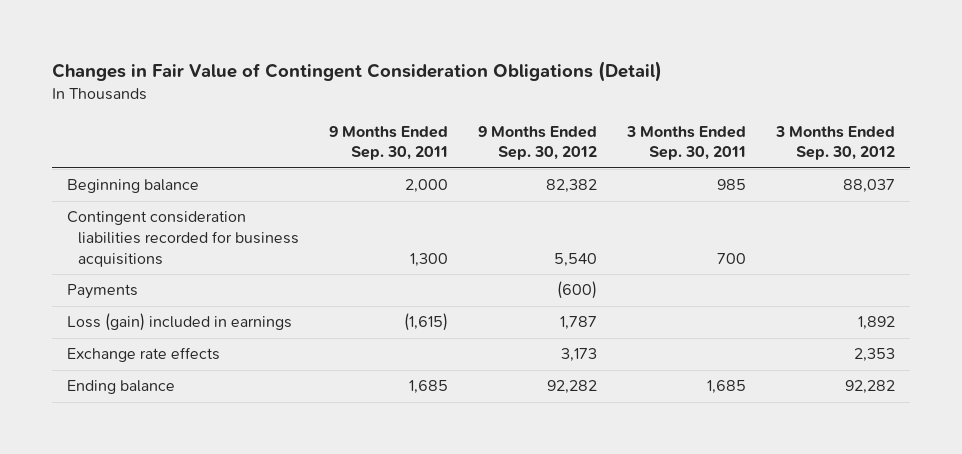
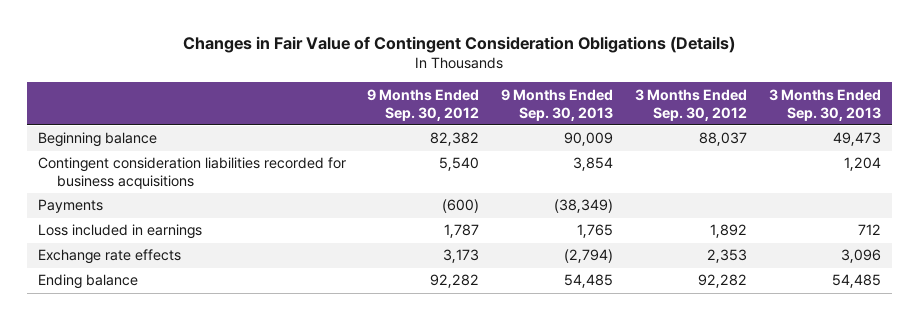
[51,60,662,82] Changes in Fair Value of Contingent Consideration Obligations (Detail) -> [183,35,736,53] Changes in Fair Value of Contingent Consideration Obligations (Details)
[329,125,449,161] 9 Months Ended Sep. 30, 2011 -> none
[625,125,746,161] 3 Months Ended Sep. 30, 2011 -> none
none -> [501,88,614,121] 9 Months Ended Sep. 30, 2013
none -> [769,88,882,121] 3 Months Ended Sep. 30, 2013
[66,313,292,332] Loss (gain) included in earnings -> [37,224,202,240] Loss included in earnings

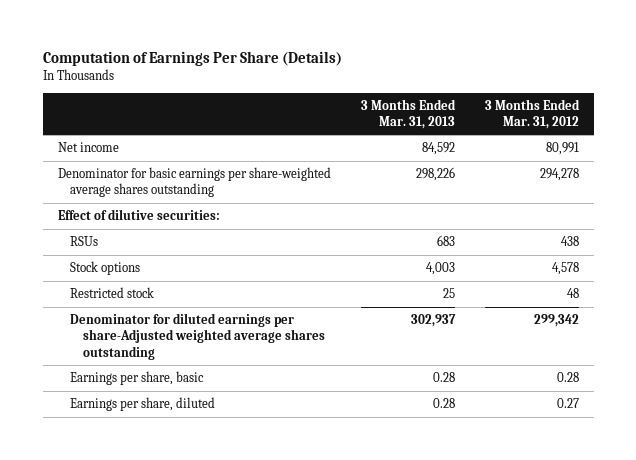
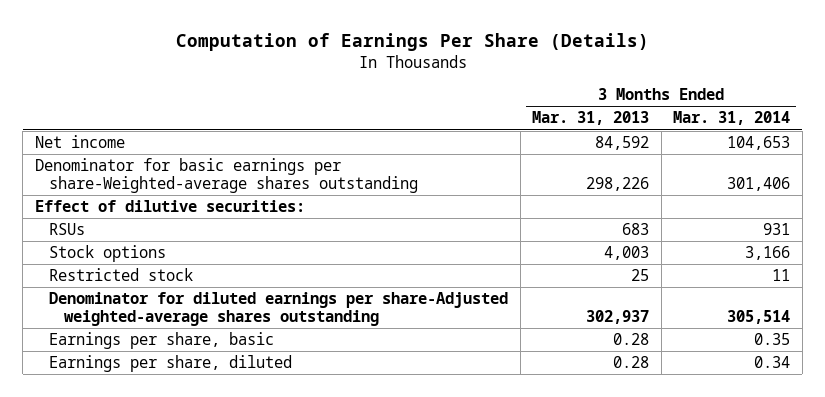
[484,98,580,129] 3 Months Ended Mar. 31, 2012 -> none
none -> [673,111,791,126] Mar. 31, 2014
[57,167,331,198] Denominator for basic earnings per share-weighted average shares outstanding -> [34,158,419,194] Denominator for basic earnings per share-Weighted-average shares outstanding
[70,313,325,360] Denominator for diluted earnings per share-Adjusted weighted average shares outstanding -> [49,292,509,327] Denominator for diluted earnings per share-Adjusted weighted-average shares outstanding

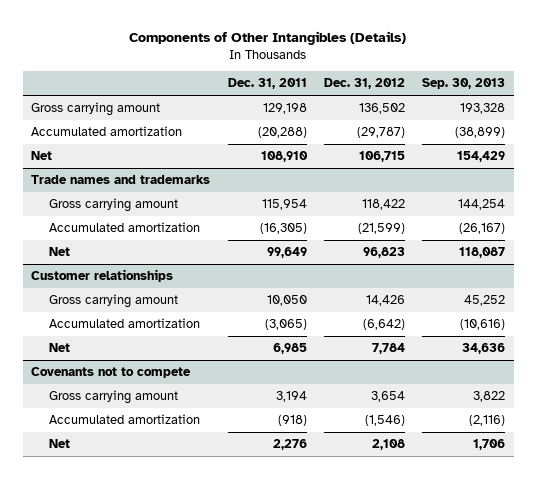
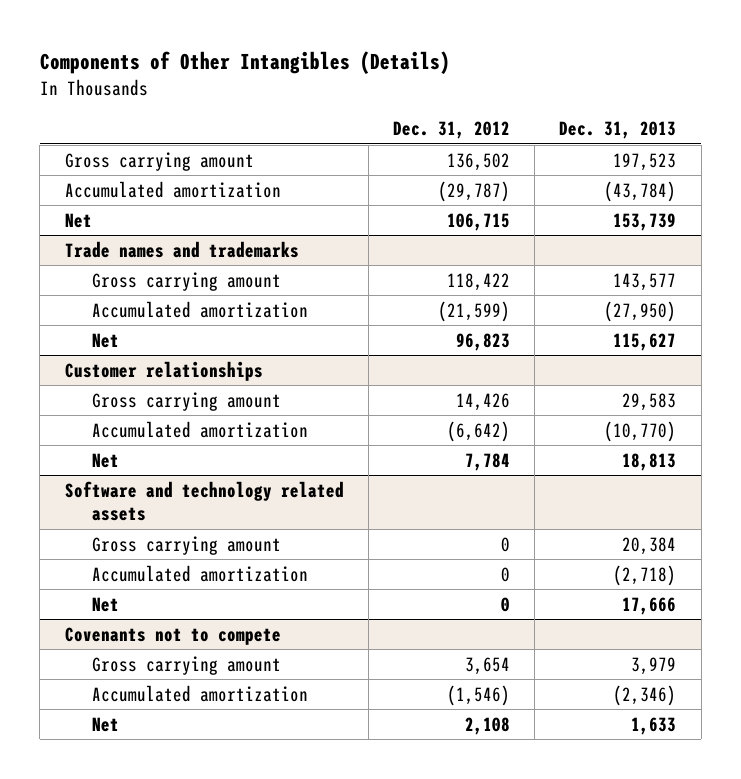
[227,78,307,90] Dec. 31, 2011 -> none
[422,78,506,90] Sep. 30, 2013 -> none
none -> [559,121,677,140] Dec. 31, 2013
none -> [64,480,344,522] Software and technology related assets
none -> [91,535,281,555] Gross carrying amount
none -> [91,564,308,582] Accumulated amortization
none -> [91,596,119,612] Net

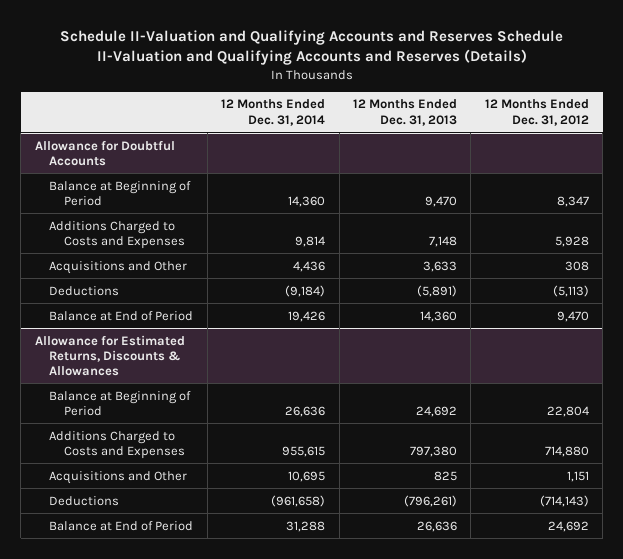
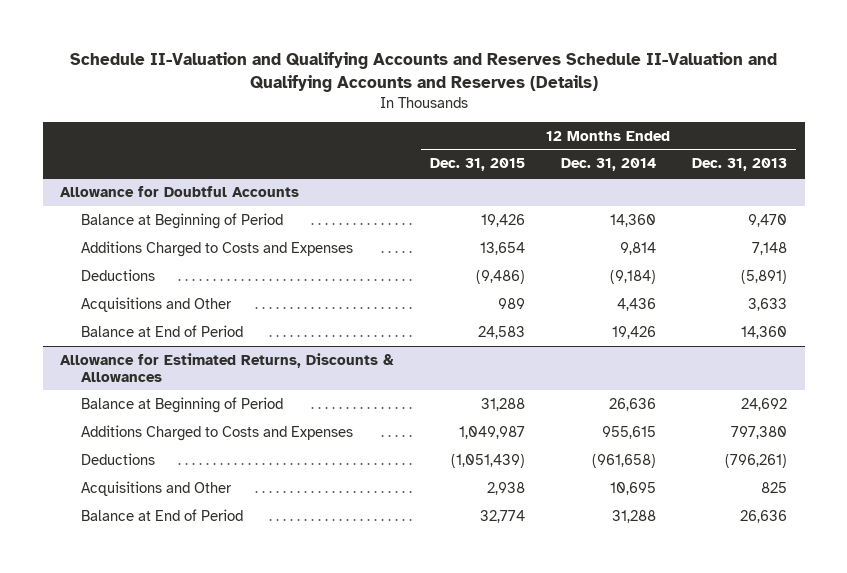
[484,99,589,126] 12 Months Ended Dec. 31, 2012 -> none
none -> [430,158,526,172] Dec. 31, 2015
[49,260,188,274] Acquisitions and Other -> [80,296,232,312] Acquisitions and Other
[49,470,188,484] Acquisitions and Other -> [80,480,232,496] Acquisitions and Other

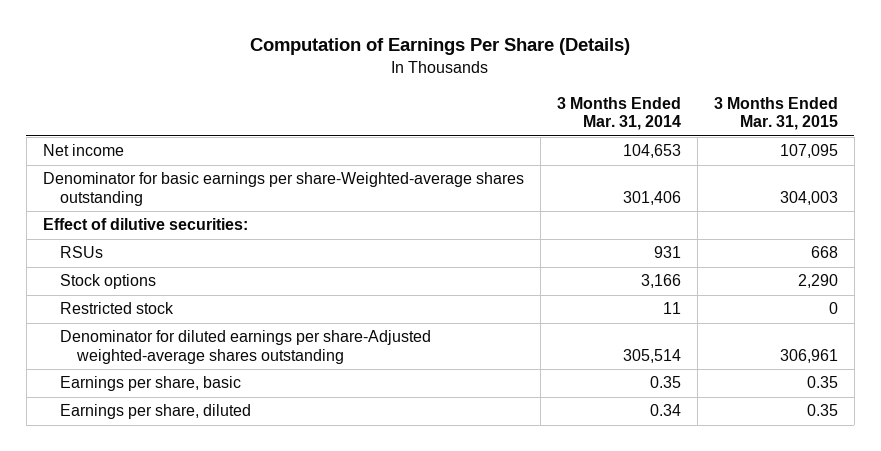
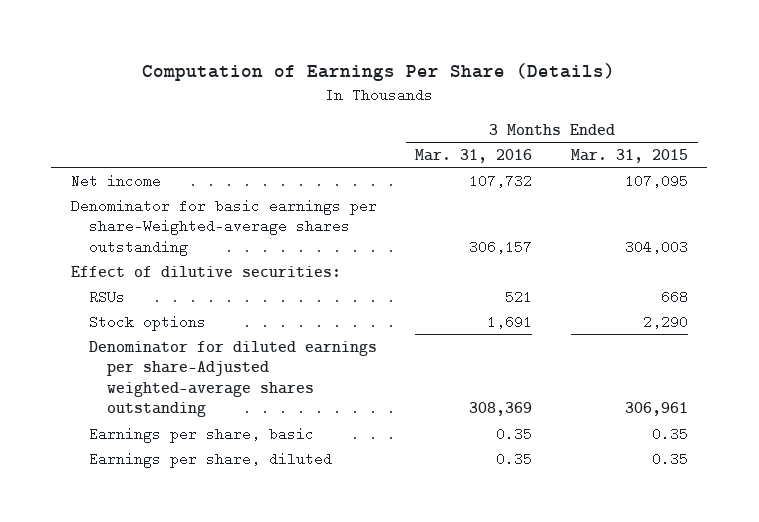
[556,96,681,131] 3 Months Ended Mar. 31, 2014 -> none
none -> [415,148,533,163] Mar. 31, 2016
[60,302,175,315] Restricted stock -> none

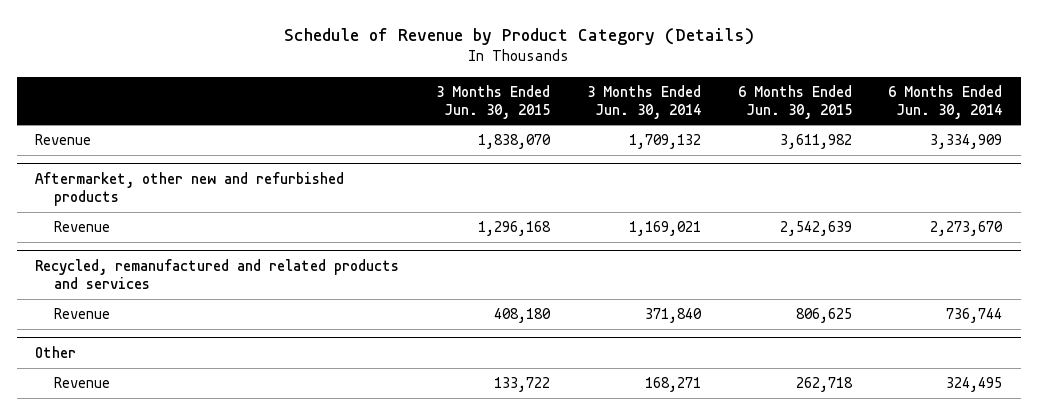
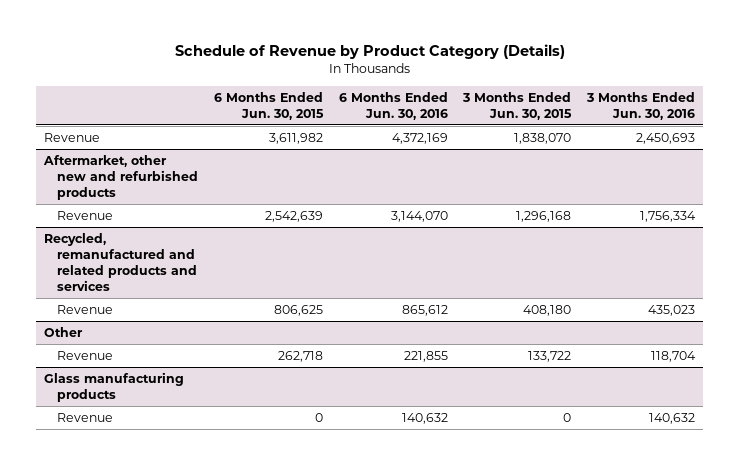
[586,84,701,119] 3 Months Ended Jun. 30, 2014 -> none
[888,84,1003,119] 6 Months Ended Jun. 30, 2014 -> none
none -> [338,91,448,120] 6 Months Ended Jun. 30, 2016
none -> [586,91,696,120] 3 Months Ended Jun. 30, 2016
none -> [44,371,185,402] Glass manufacturing products
none -> [57,412,114,422] Revenue

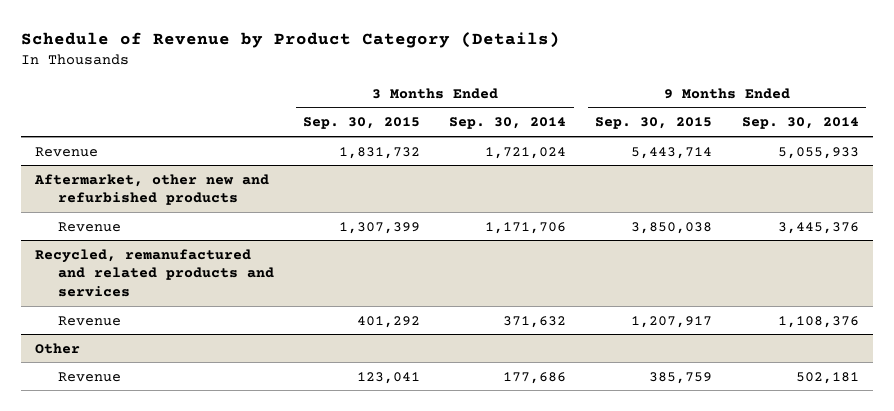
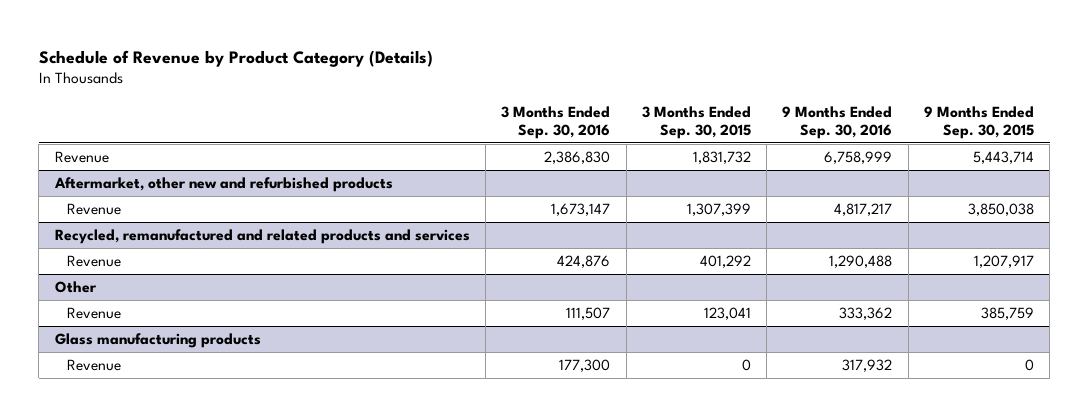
[449,117,567,130] Sep. 30, 2014 -> none
[741,117,859,130] Sep. 30, 2014 -> none
none -> [501,105,611,139] 3 Months Ended Sep. 30, 2016
none -> [782,105,893,139] 9 Months Ended Sep. 30, 2016
none -> [54,332,261,348] Glass manufacturing products
none -> [66,358,121,371] Revenue

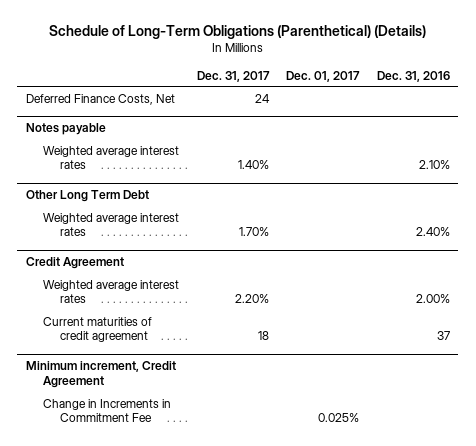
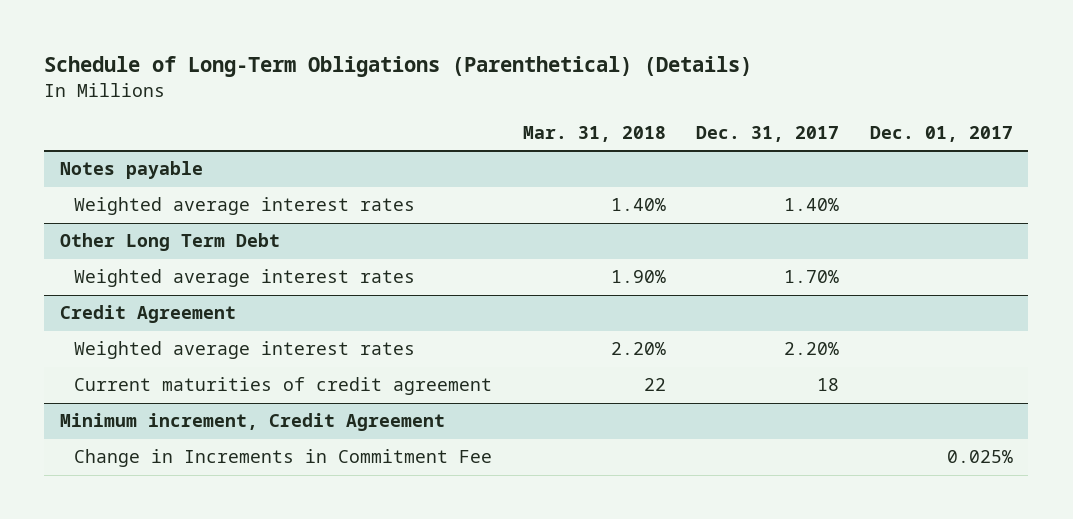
[376,70,450,82] Dec. 31, 2016 -> none
none -> [522,125,666,142] Mar. 31, 2018
[26,93,176,105] Deferred Finance Costs, Net -> none

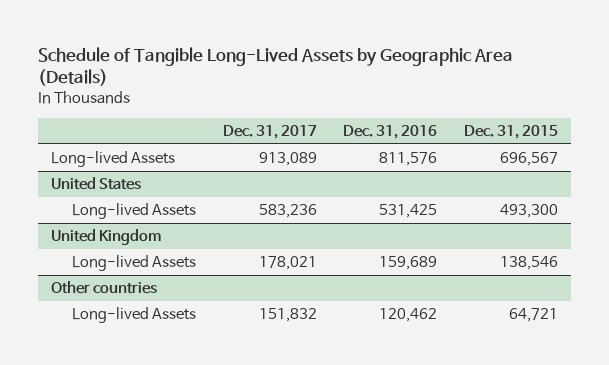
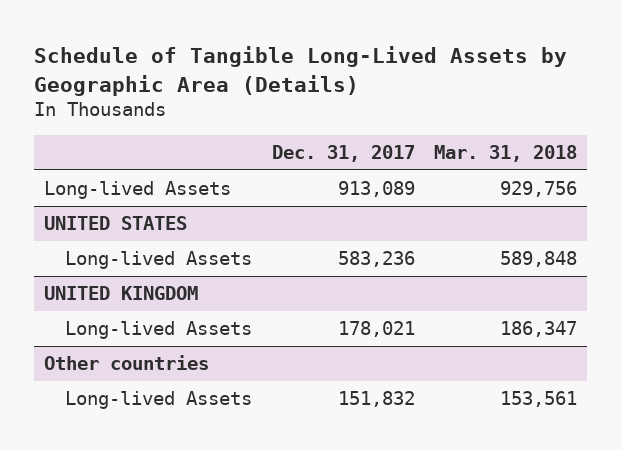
[343,124,438,139] Dec. 31, 2016 -> none
[463,124,558,139] Dec. 31, 2015 -> none
none -> [434,145,578,163] Mar. 31, 2018
[51,177,142,191] United States -> [44,216,188,231] UNITED STATES
[51,229,162,246] United Kingdom -> [44,286,199,301] UNITED KINGDOM

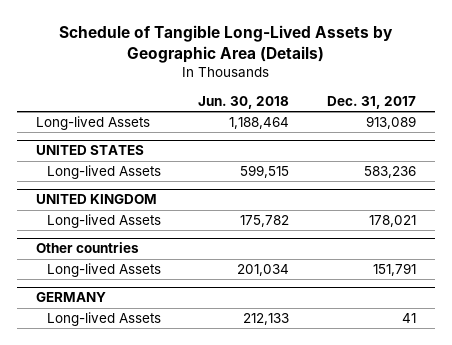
[434,145,578,163] Mar. 31, 2018 -> none
none -> [198,96,290,110] Jun. 30, 2018
[337,391,415,408] 151,832 -> [373,263,417,277] 151,791
none -> [35,292,106,303] GERMANY
none -> [46,312,161,327] Long-lived Assets

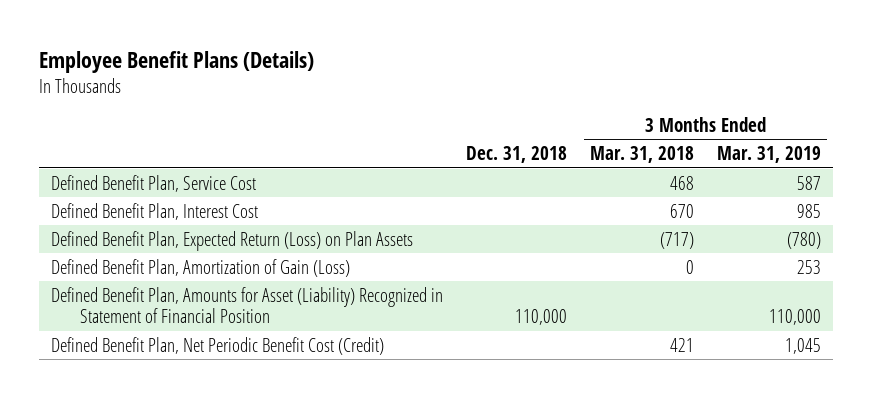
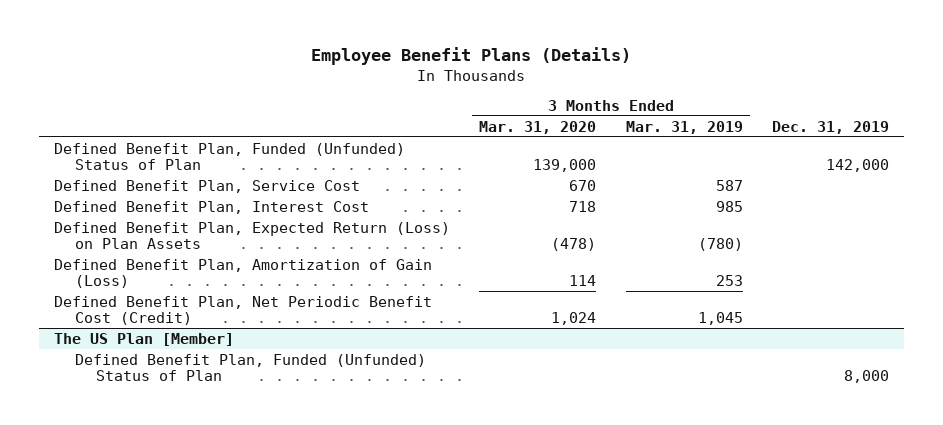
[465,146,567,164] Dec. 31, 2018 -> none
[590,146,695,164] Mar. 31, 2018 -> none
none -> [479,120,597,134] Mar. 31, 2020
none -> [772,120,890,134] Dec. 31, 2019
none -> [53,142,405,171] Defined Benefit Plan, Funded (Unfunded) Status of Plan
[50,286,443,324] Defined Benefit Plan, Amounts for Asset (Liability) Recognized in Statement of Financial Position -> none
none -> [53,332,234,346] The US Plan [Member]
none -> [74,353,426,382] Defined Benefit Plan, Funded (Unfunded) Status of Plan

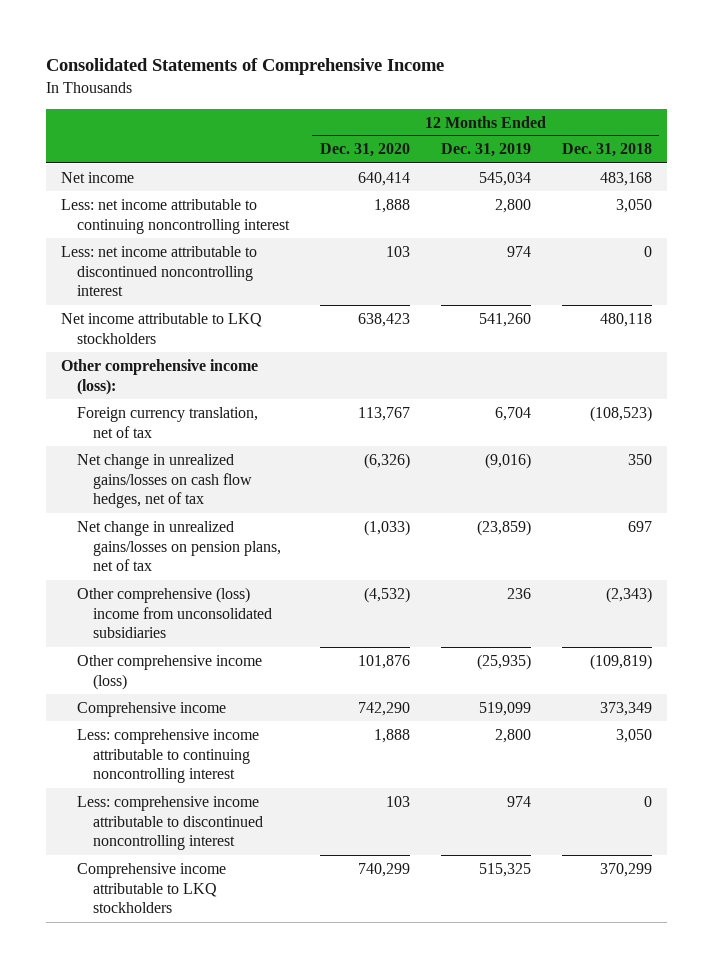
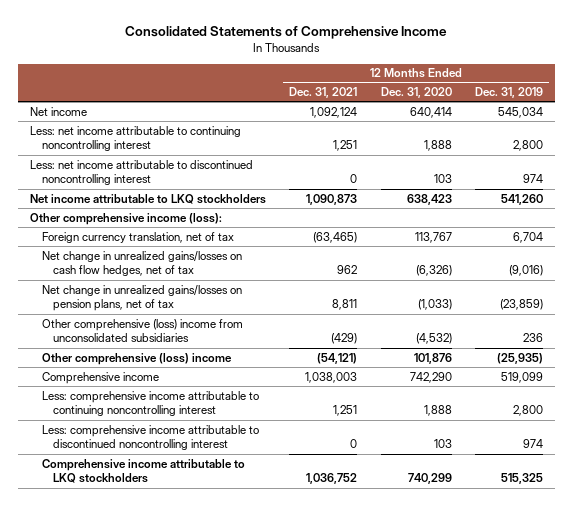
[561,143,652,158] Dec. 31, 2018 -> none
none -> [289,87,358,99] Dec. 31, 2021
[77,654,263,690] Other comprehensive income (loss) -> [41,352,232,365] Other comprehensive (loss) income

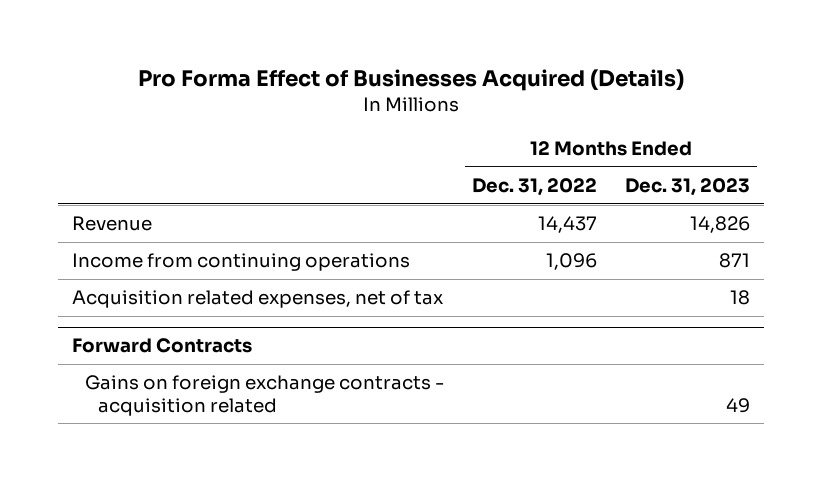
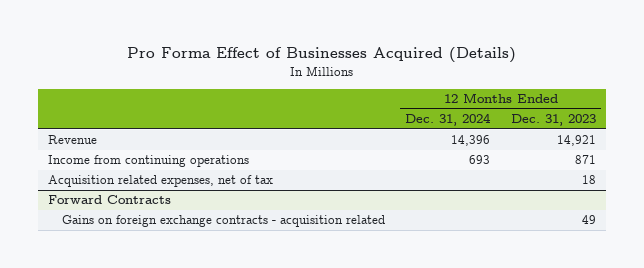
[472,177,598,196] Dec. 31, 2022 -> none
none -> [405,113,492,127] Dec. 31, 2024
[690,216,751,234] 14,826 -> [556,135,596,147] 14,921

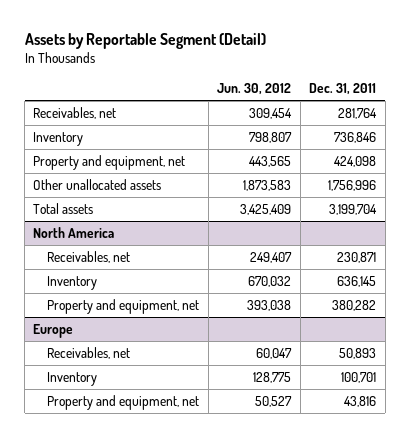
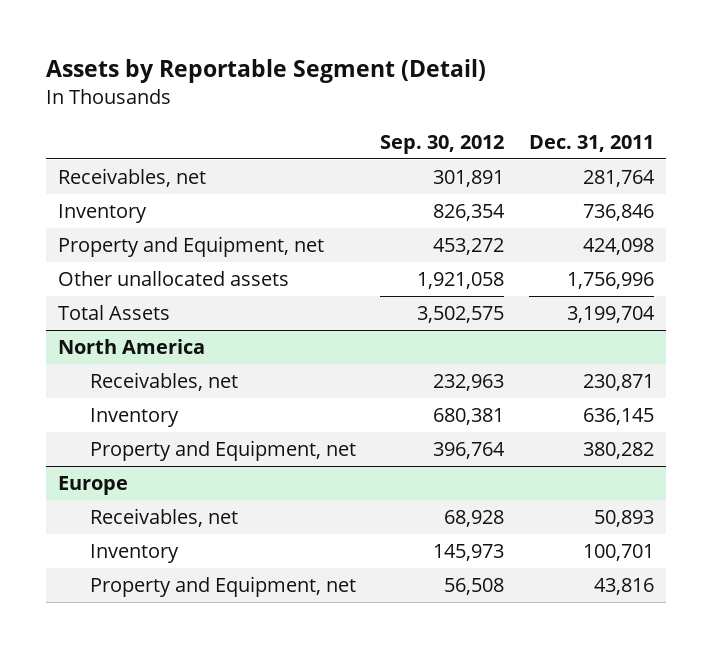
[217,83,292,96] Jun. 30, 2012 -> none
none -> [380,134,505,154] Sep. 30, 2012
[33,154,186,170] Property and equipment, net -> [58,236,325,258] Property and Equipment, net
[33,202,94,214] Total assets -> [58,305,171,321] Total Assets
[47,298,200,314] Property and equipment, net -> [89,440,356,462] Property and Equipment, net
[47,394,200,410] Property and equipment, net -> [89,576,356,598] Property and Equipment, net

